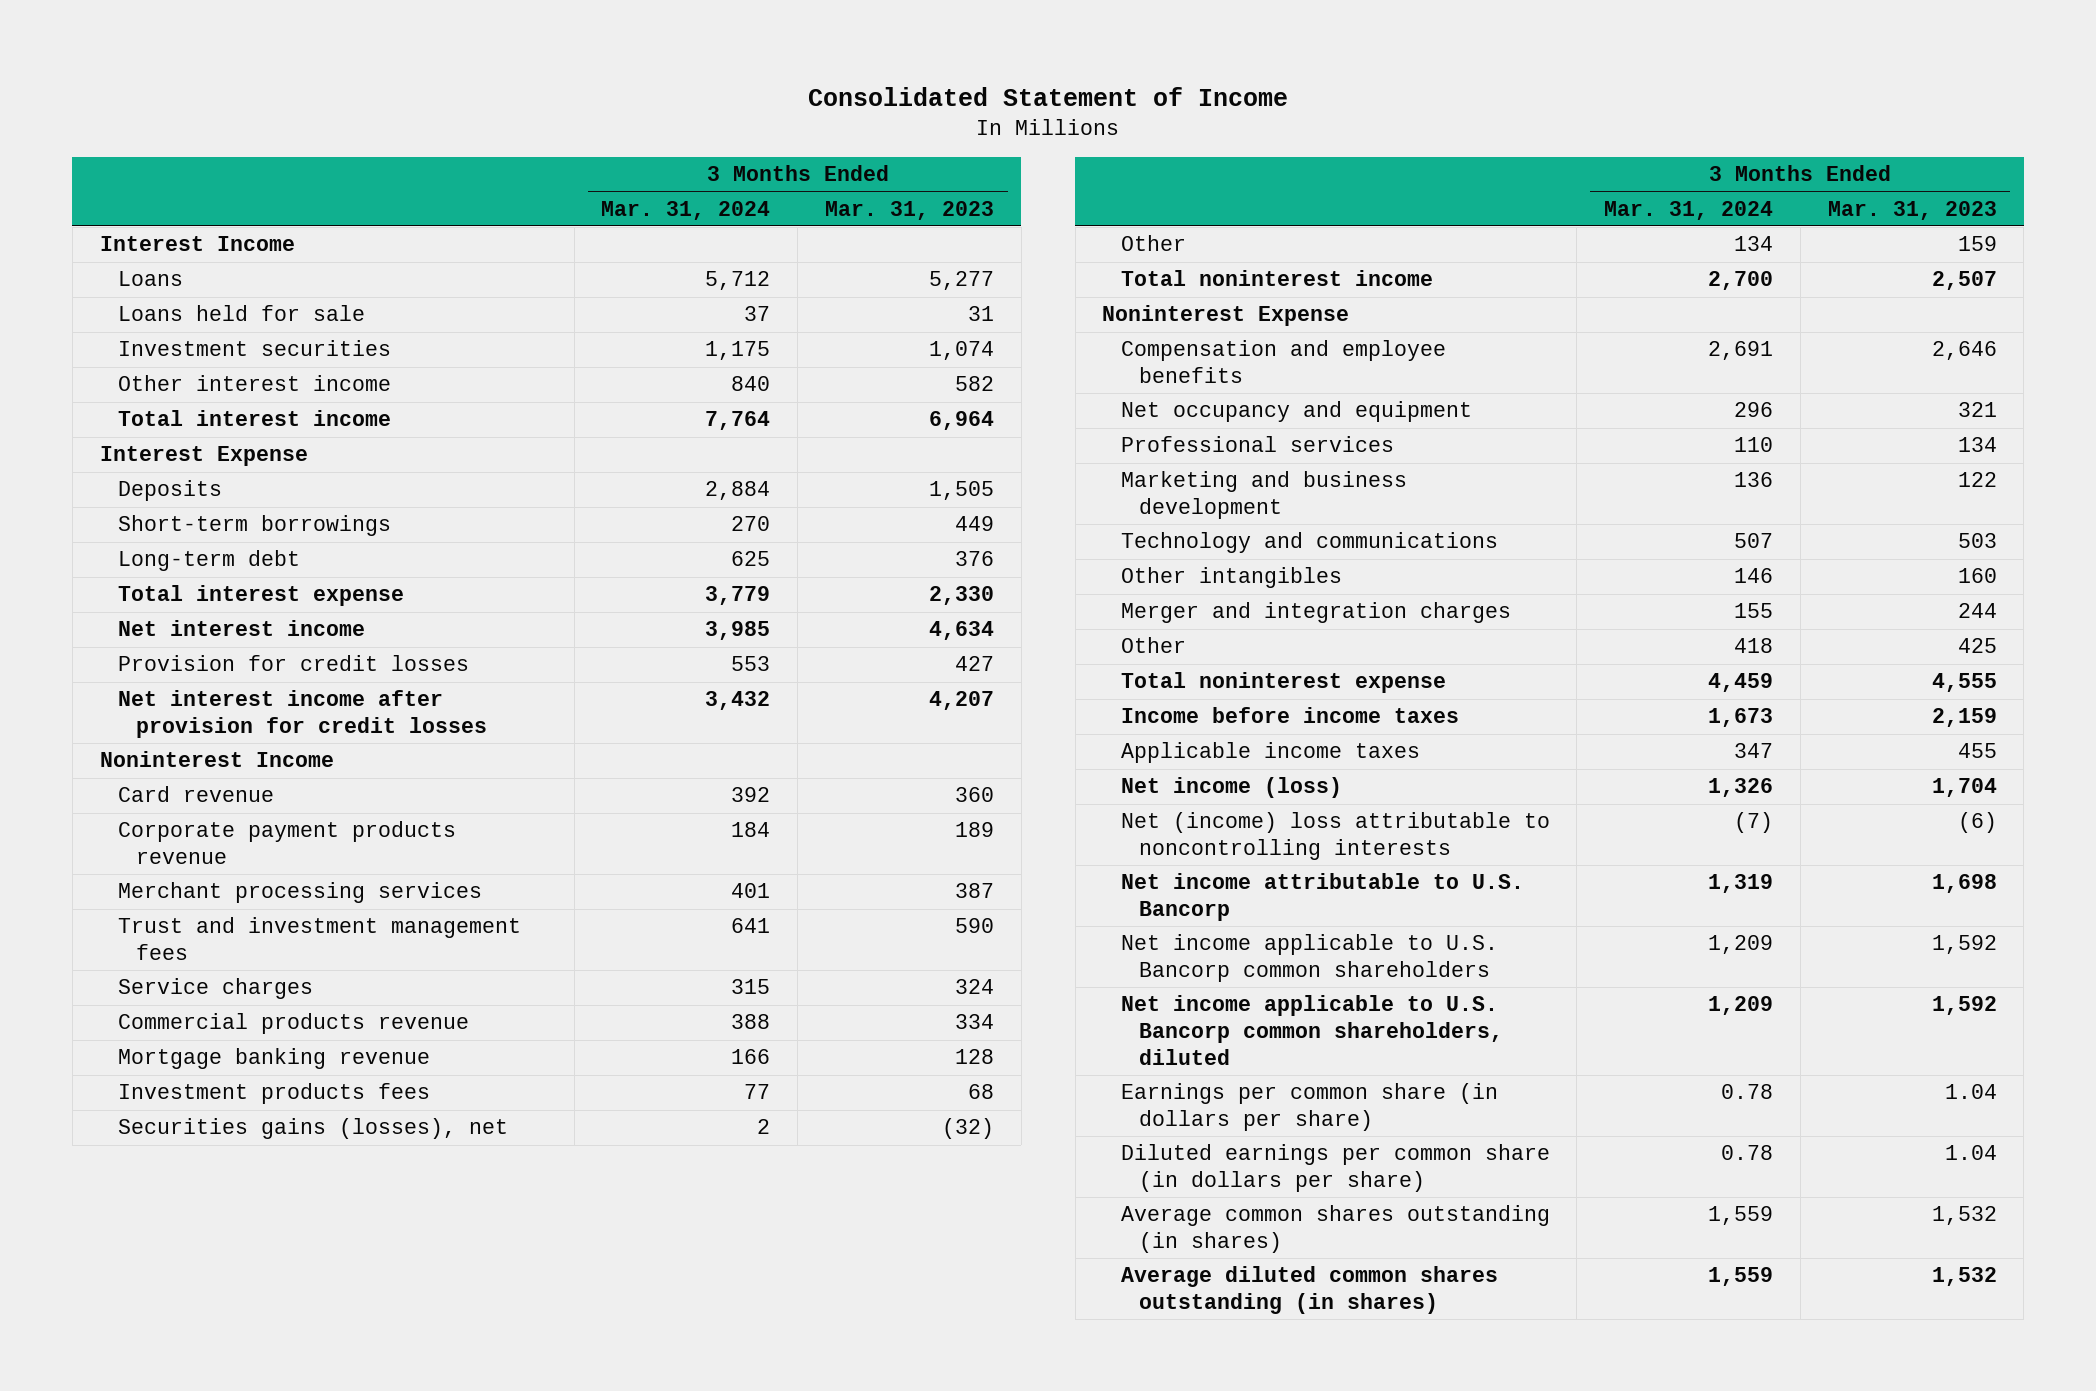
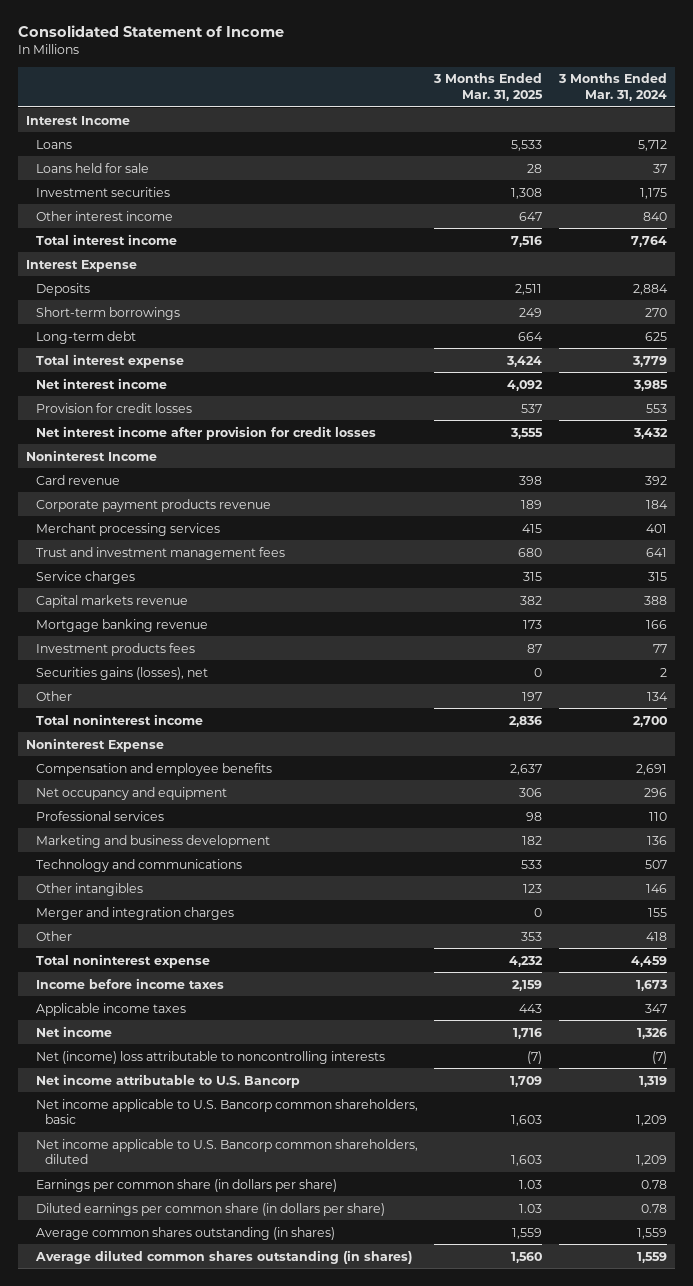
[824,200,994,220] Mar. 31, 2023 -> none
none -> [433,73,544,101] 3 Months Ended Mar. 31, 2025
[117,1013,469,1035] Commercial products revenue -> [35,594,188,608] Capital markets revenue
[1120,777,1342,799] Net income (loss) -> [35,1025,112,1037] Net income
[1120,934,1498,983] Net income applicable to U.S. Bancorp common shareholders -> [35,1098,418,1125] Net income applicable to U.S. Bancorp common shareholders, basic

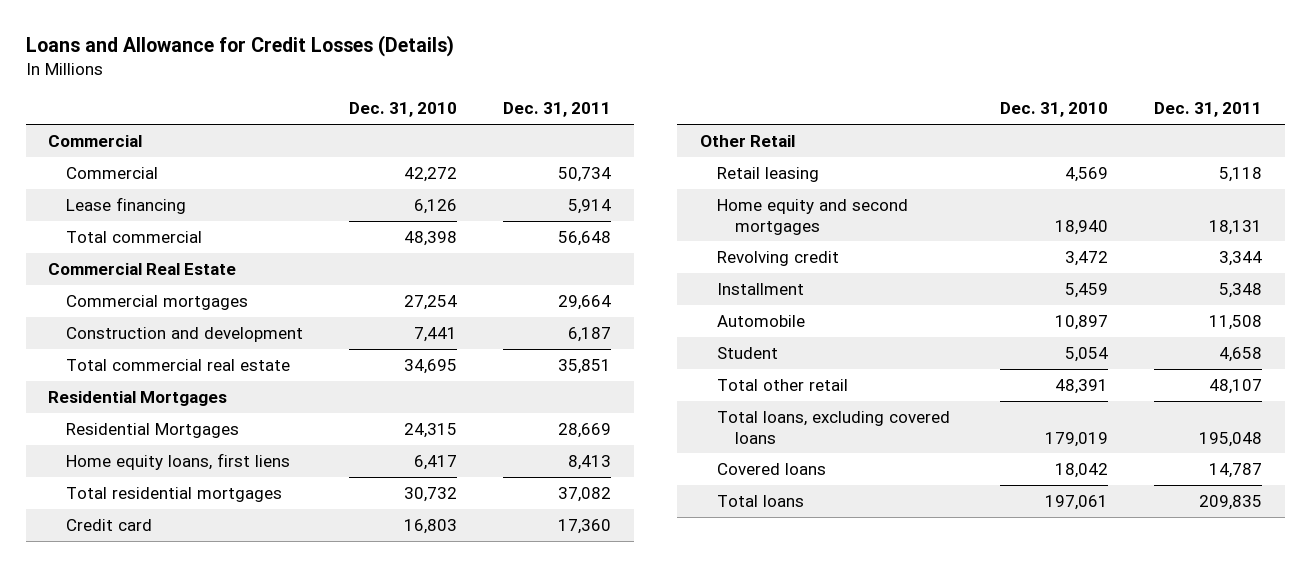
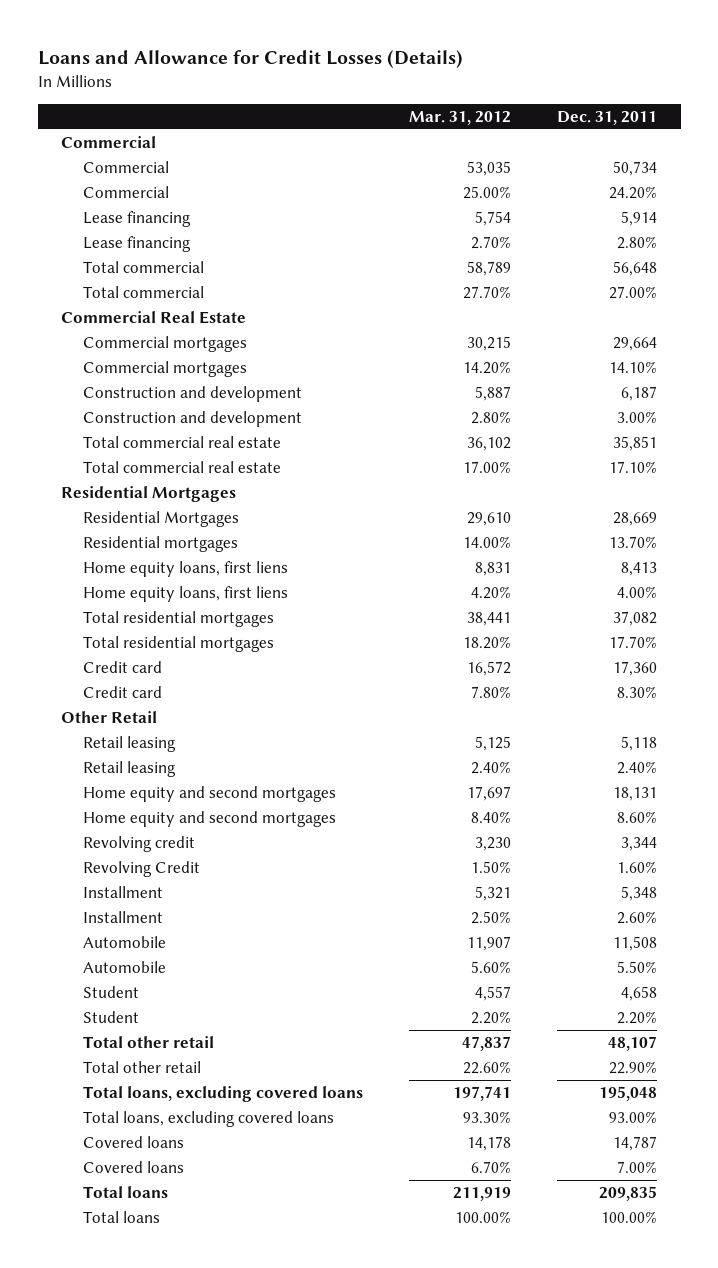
[349,102,458,118] Dec. 31, 2010 -> none
none -> [409,110,512,125] Mar. 31, 2012
none -> [83,186,170,199] Commercial
none -> [83,236,192,253] Lease financing
none -> [83,286,205,299] Total commercial
none -> [83,361,248,378] Commercial mortgages
none -> [83,411,303,428] Construction and development
none -> [83,461,282,474] Total commercial real estate
none -> [83,536,239,553] Residential mortgages
none -> [83,586,289,603] Home equity loans, first liens
none -> [83,636,275,653] Total residential mortgages
none -> [83,686,163,699] Credit card
none -> [83,761,177,778] Retail leasing
none -> [83,811,337,828] Home equity and second mortgages
none -> [83,861,201,878] Revolving Credit
none -> [83,911,164,924] Installment
none -> [83,961,167,974] Automobile
none -> [83,1011,140,1024] Student
none -> [83,1061,202,1074] Total other retail
none -> [83,1111,335,1128] Total loans, excluding covered loans
none -> [83,1161,185,1174] Covered loans
none -> [83,1211,161,1224] Total loans

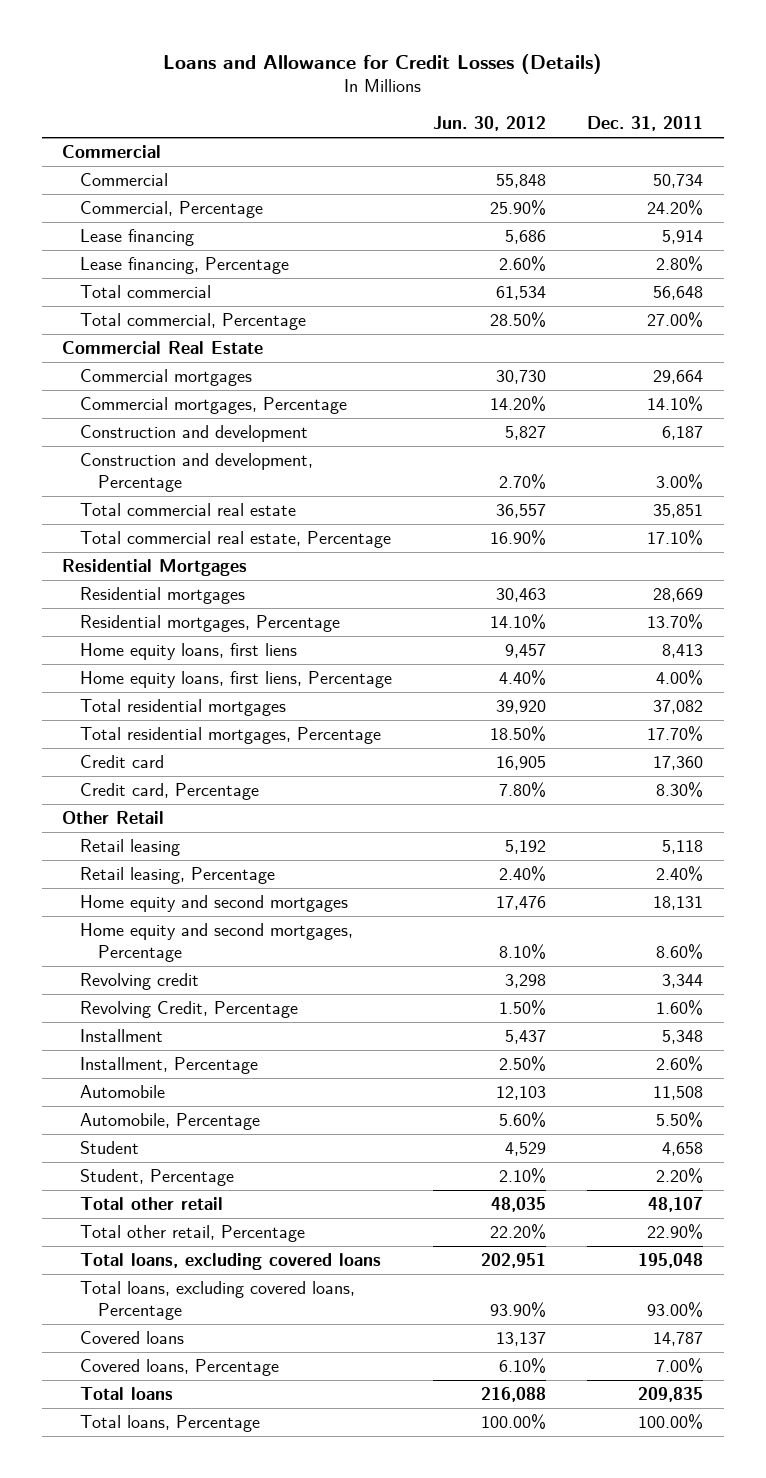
[409,110,512,125] Mar. 31, 2012 -> none
none -> [433,116,547,132] Jun. 30, 2012
[83,186,170,199] Commercial -> [79,200,263,218] Commercial, Percentage
[83,236,192,253] Lease financing -> [79,256,289,274] Lease financing, Percentage
[83,286,205,299] Total commercial -> [79,312,306,330] Total commercial, Percentage
[83,361,248,378] Commercial mortgages -> [79,396,347,414] Commercial mortgages, Percentage
[83,411,303,428] Construction and development -> [79,452,313,493] Construction and development, Percentage
[83,461,282,474] Total commercial real estate -> [79,530,391,548] Total commercial real estate, Percentage
[83,511,240,528] Residential Mortgages -> [79,586,245,604] Residential mortgages
[83,536,239,553] Residential mortgages -> [79,614,340,632] Residential mortgages, Percentage
[83,586,289,603] Home equity loans, first liens -> [79,670,392,688] Home equity loans, first liens, Percentage
[83,636,275,653] Total residential mortgages -> [79,726,381,744] Total residential mortgages, Percentage
[83,686,163,699] Credit card -> [79,782,259,800] Credit card, Percentage
[83,761,177,778] Retail leasing -> [79,866,275,884] Retail leasing, Percentage
[83,811,337,828] Home equity and second mortgages -> [79,922,353,963] Home equity and second mortgages, Percentage
[83,861,201,878] Revolving Credit -> [79,1000,298,1018] Revolving Credit, Percentage
[83,911,164,924] Installment -> [79,1056,258,1074] Installment, Percentage
[83,961,167,974] Automobile -> [79,1112,260,1130] Automobile, Percentage
[83,1011,140,1024] Student -> [79,1168,234,1186] Student, Percentage
[83,1061,202,1074] Total other retail -> [79,1224,305,1242] Total other retail, Percentage
[83,1111,335,1128] Total loans, excluding covered loans -> [79,1280,355,1321] Total loans, excluding covered loans, Percentage
[83,1161,185,1174] Covered loans -> [79,1358,279,1376] Covered loans, Percentage
[83,1211,161,1224] Total loans -> [79,1414,260,1432] Total loans, Percentage

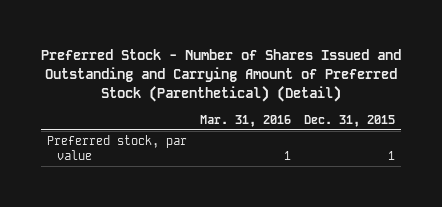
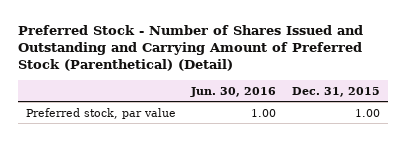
[200,115,292,128] Mar. 31, 2016 -> none
none -> [190,86,277,97] Jun. 30, 2016
[387,151,395,161] 1 -> [355,108,381,117] 1.00

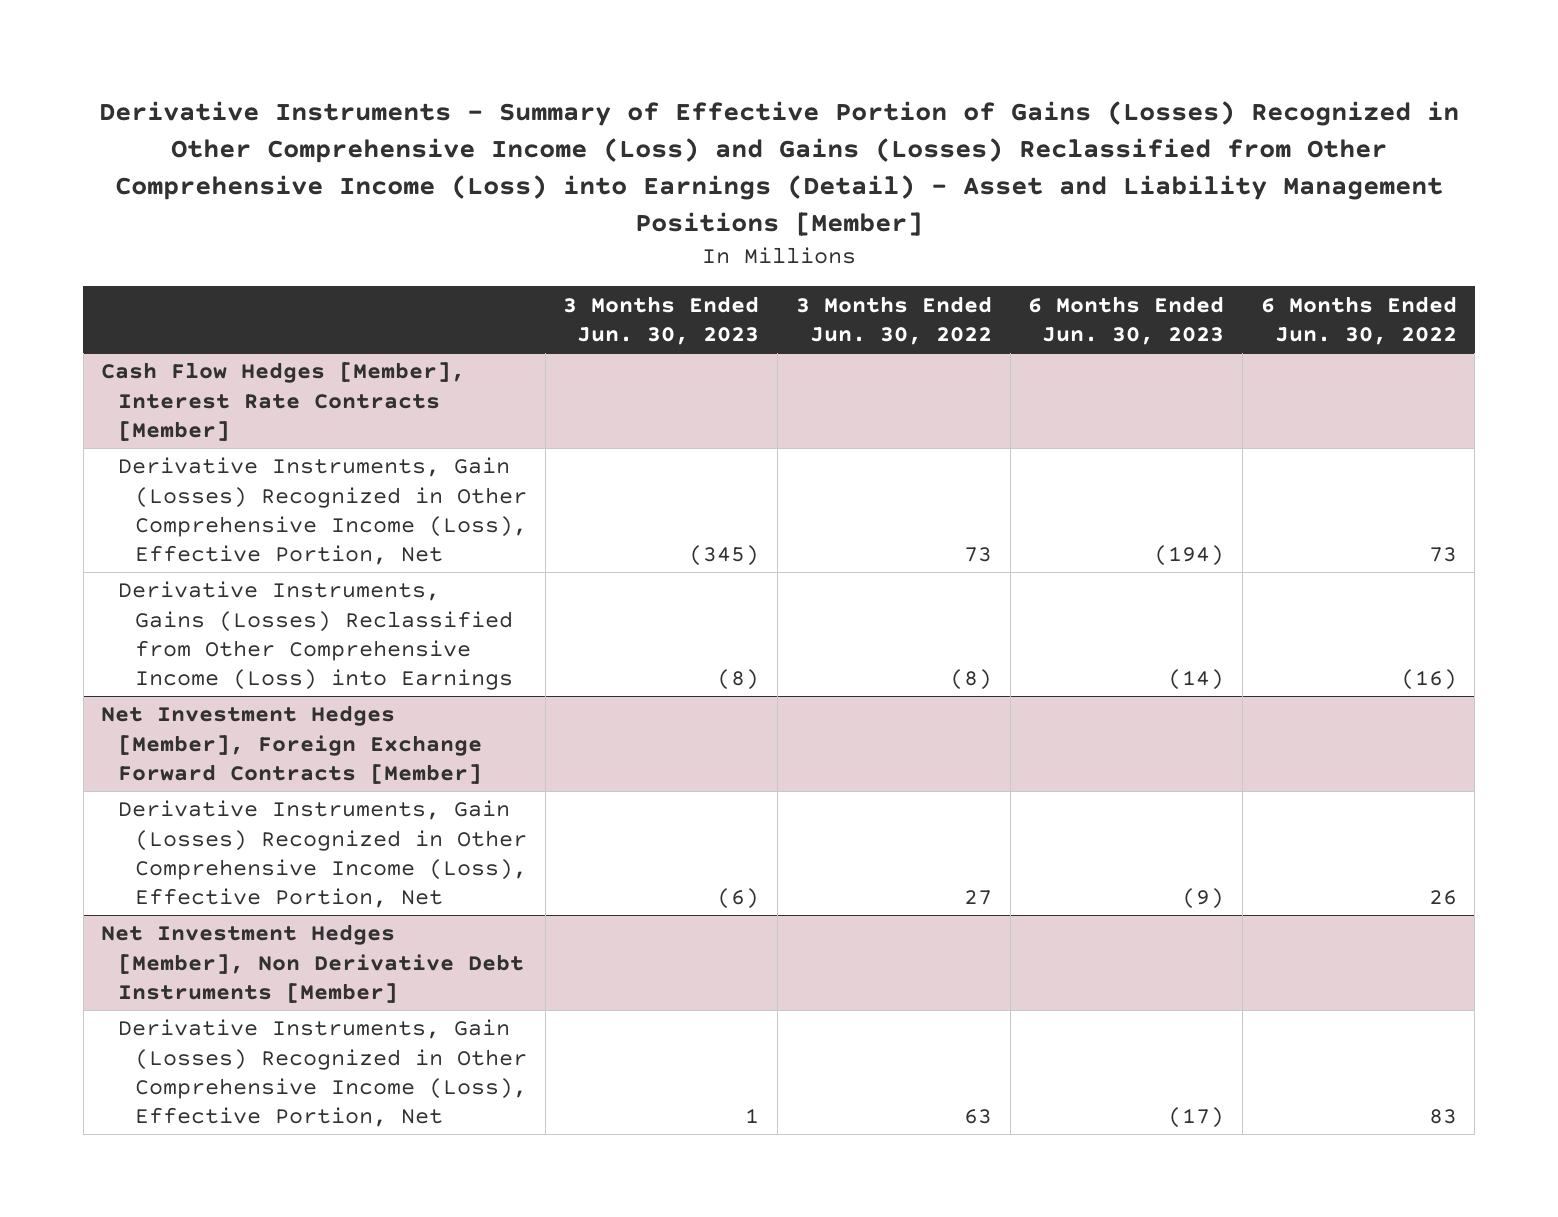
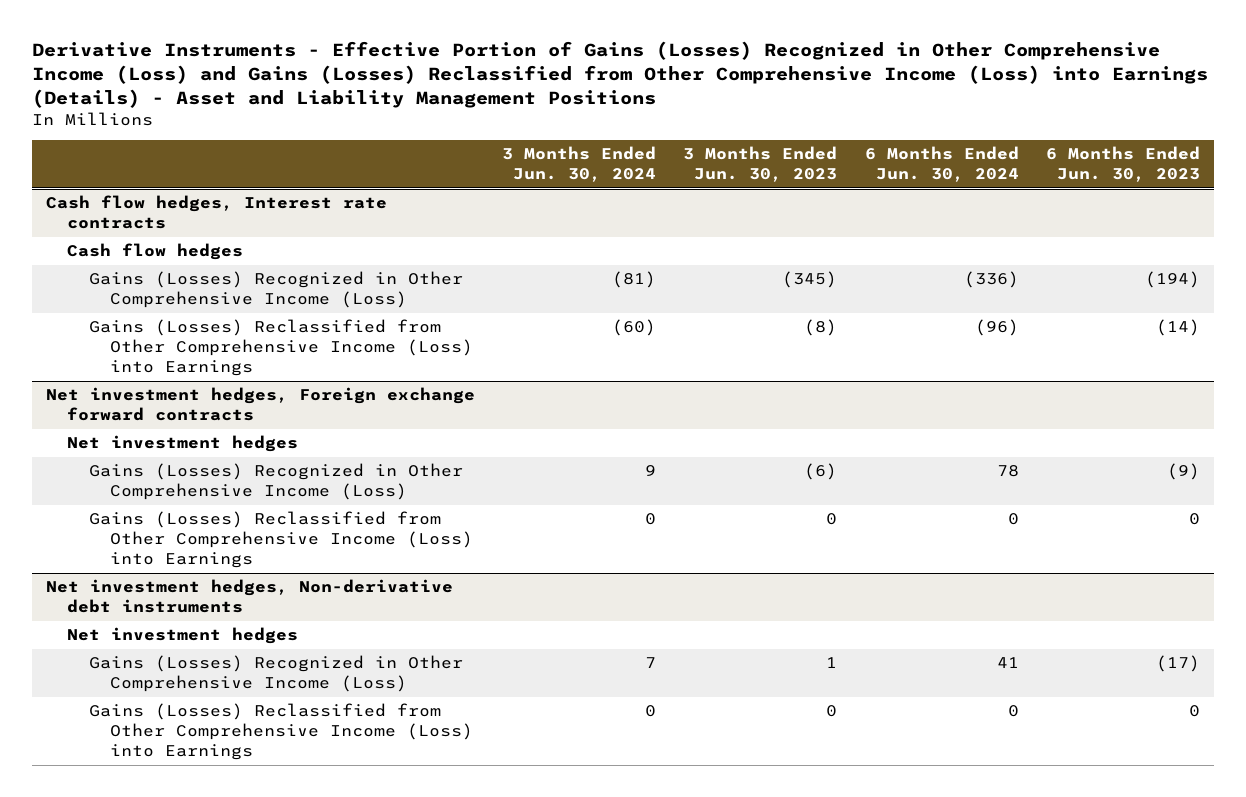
[98,100,1459,236] Derivative Instruments - Summary of Effective Portion of Gains (Losses) Recognized in Other Comprehensive Income (Loss) and Gains (Losses) Reclassified from Other Comprehensive Income (Loss) into Earnings (Detail) - Asset and Liability Management Positions [Member] -> [31,40,1208,108] Derivative Instruments - Effective Portion of Gains (Losses) Recognized in Other Comprehensive Income (Loss) and Gains (Losses) Reclassified from Other Comprehensive Income (Loss) into Earnings (Details) - Asset and Liability Management Positions
[795,295,992,345] 3 Months Ended Jun. 30, 2022 -> none
[1260,295,1457,345] 6 Months Ended Jun. 30, 2022 -> none
none -> [501,146,656,183] 3 Months Ended Jun. 30, 2024
none -> [864,146,1019,183] 6 Months Ended Jun. 30, 2024
[101,362,466,441] Cash Flow Hedges [Member], Interest Rate Contracts [Member] -> [45,195,387,230] Cash flow hedges, Interest rate contracts
none -> [67,243,244,261] Cash flow hedges
[118,457,528,565] Derivative Instruments, Gain (Losses) Recognized in Other Comprehensive Income (Loss), Effective Portion, Net -> [88,271,463,309] Gains (Losses) Recognized in Other Comprehensive Income (Loss)
[118,581,514,690] Derivative Instruments, Gains (Losses) Reclassified from Other Comprehensive Income (Loss) into Earnings -> [88,319,474,377] Gains (Losses) Reclassified from Other Comprehensive Income (Loss) into Earnings
[101,705,483,784] Net Investment Hedges [Member], Foreign Exchange Forward Contracts [Member] -> [45,387,475,422] Net investment hedges, Foreign exchange forward contracts
none -> [67,435,299,453] Net investment hedges
[118,800,528,908] Derivative Instruments, Gain (Losses) Recognized in Other Comprehensive Income (Loss), Effective Portion, Net -> [88,463,463,501] Gains (Losses) Recognized in Other Comprehensive Income (Loss)
none -> [88,511,474,569] Gains (Losses) Reclassified from Other Comprehensive Income (Loss) into Earnings
[101,924,525,1003] Net Investment Hedges [Member], Non Derivative Debt Instruments [Member] -> [45,579,453,614] Net investment hedges, Non-derivative debt instruments
none -> [67,627,299,645] Net investment hedges
[118,1019,528,1127] Derivative Instruments, Gain (Losses) Recognized in Other Comprehensive Income (Loss), Effective Portion, Net -> [88,655,463,693] Gains (Losses) Recognized in Other Comprehensive Income (Loss)
none -> [88,703,474,761] Gains (Losses) Reclassified from Other Comprehensive Income (Loss) into Earnings

